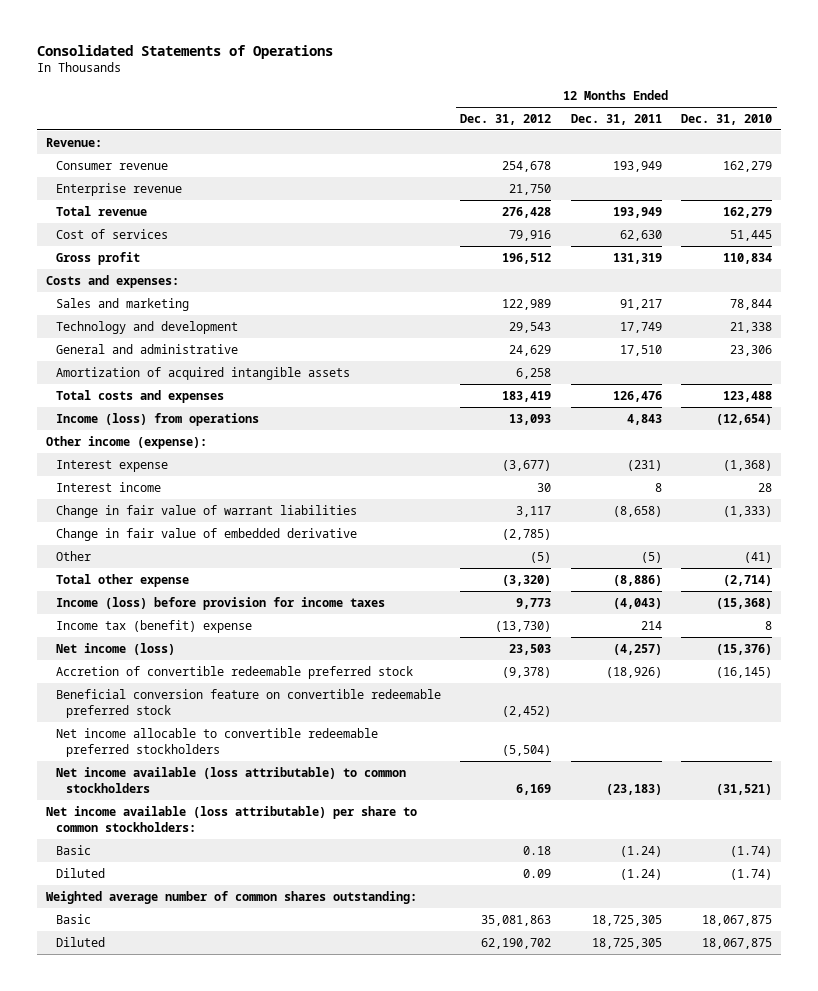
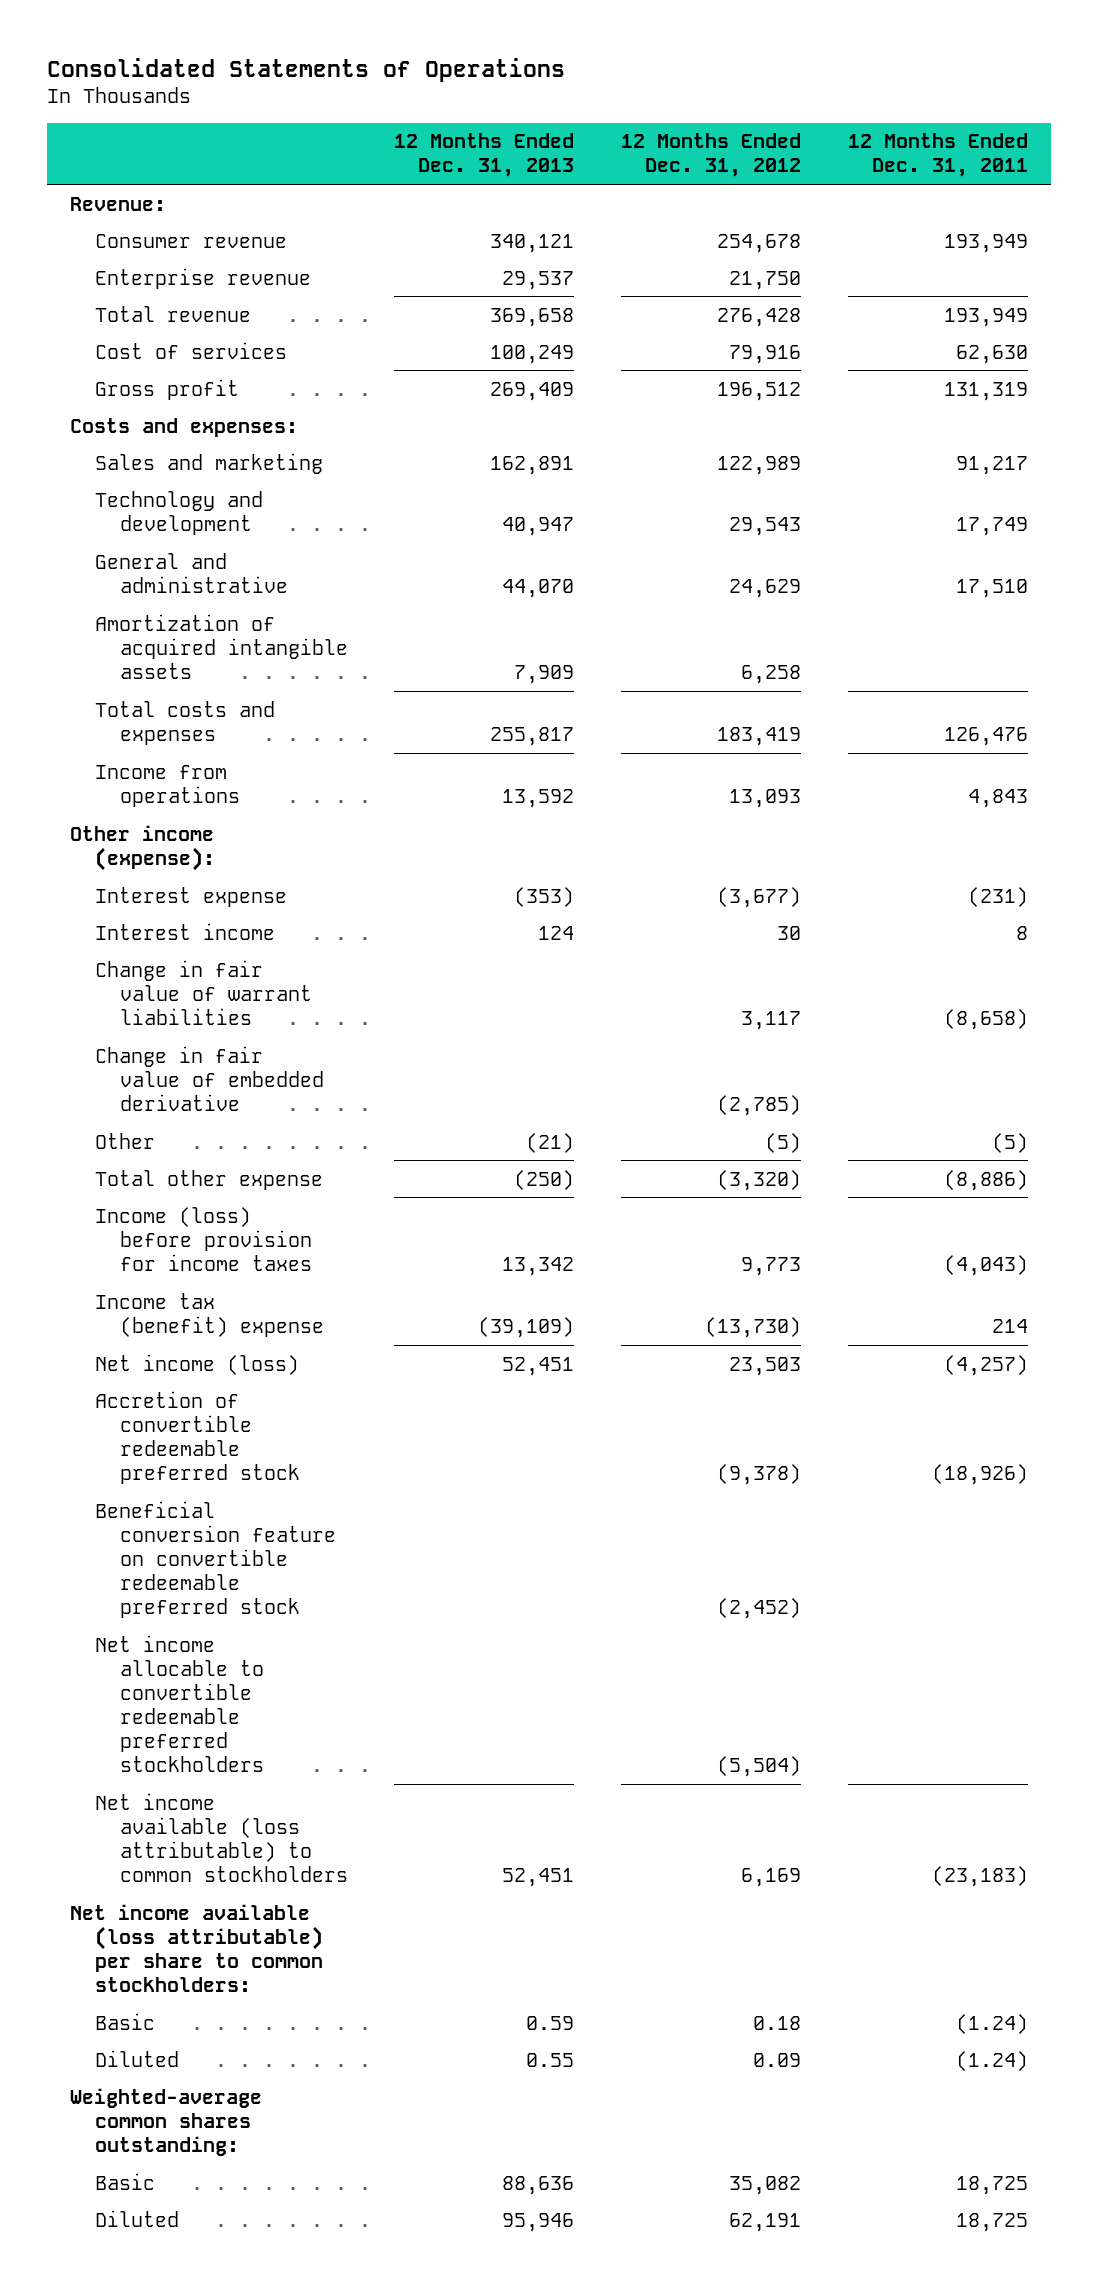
[680,113,772,125] Dec. 31, 2010 -> none
none -> [394,133,575,178] 12 Months Ended Dec. 31, 2013
[56,412,260,426] Income (loss) from operations -> [94,764,240,807] Income from operations
[46,890,418,904] Weighted average number of common shares outstanding: -> [70,2087,263,2156] Weighted-average common shares outstanding:
[481,914,552,926] 35,081,863 -> [728,2175,801,2195] 35,082
[591,914,662,926] 18,725,305 -> [955,2175,1028,2195] 18,725
[481,937,552,949] 62,190,702 -> [728,2212,801,2232] 62,191
[591,937,662,949] 18,725,305 -> [955,2212,1028,2232] 18,725

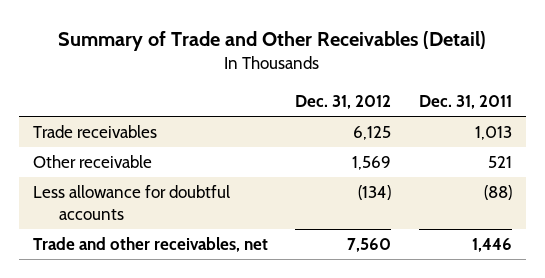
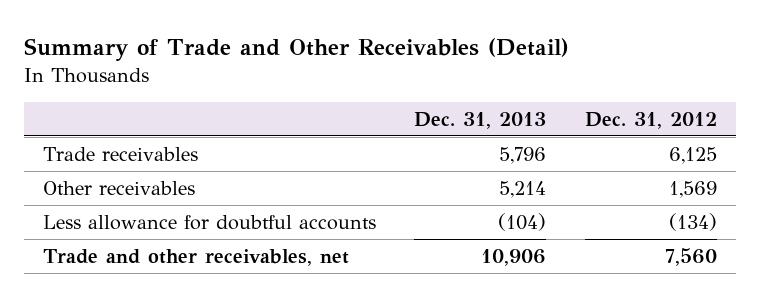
[418,95,512,110] Dec. 31, 2011 -> none
none -> [414,111,547,129] Dec. 31, 2013
[32,154,152,168] Other receivable -> [43,180,196,195] Other receivables

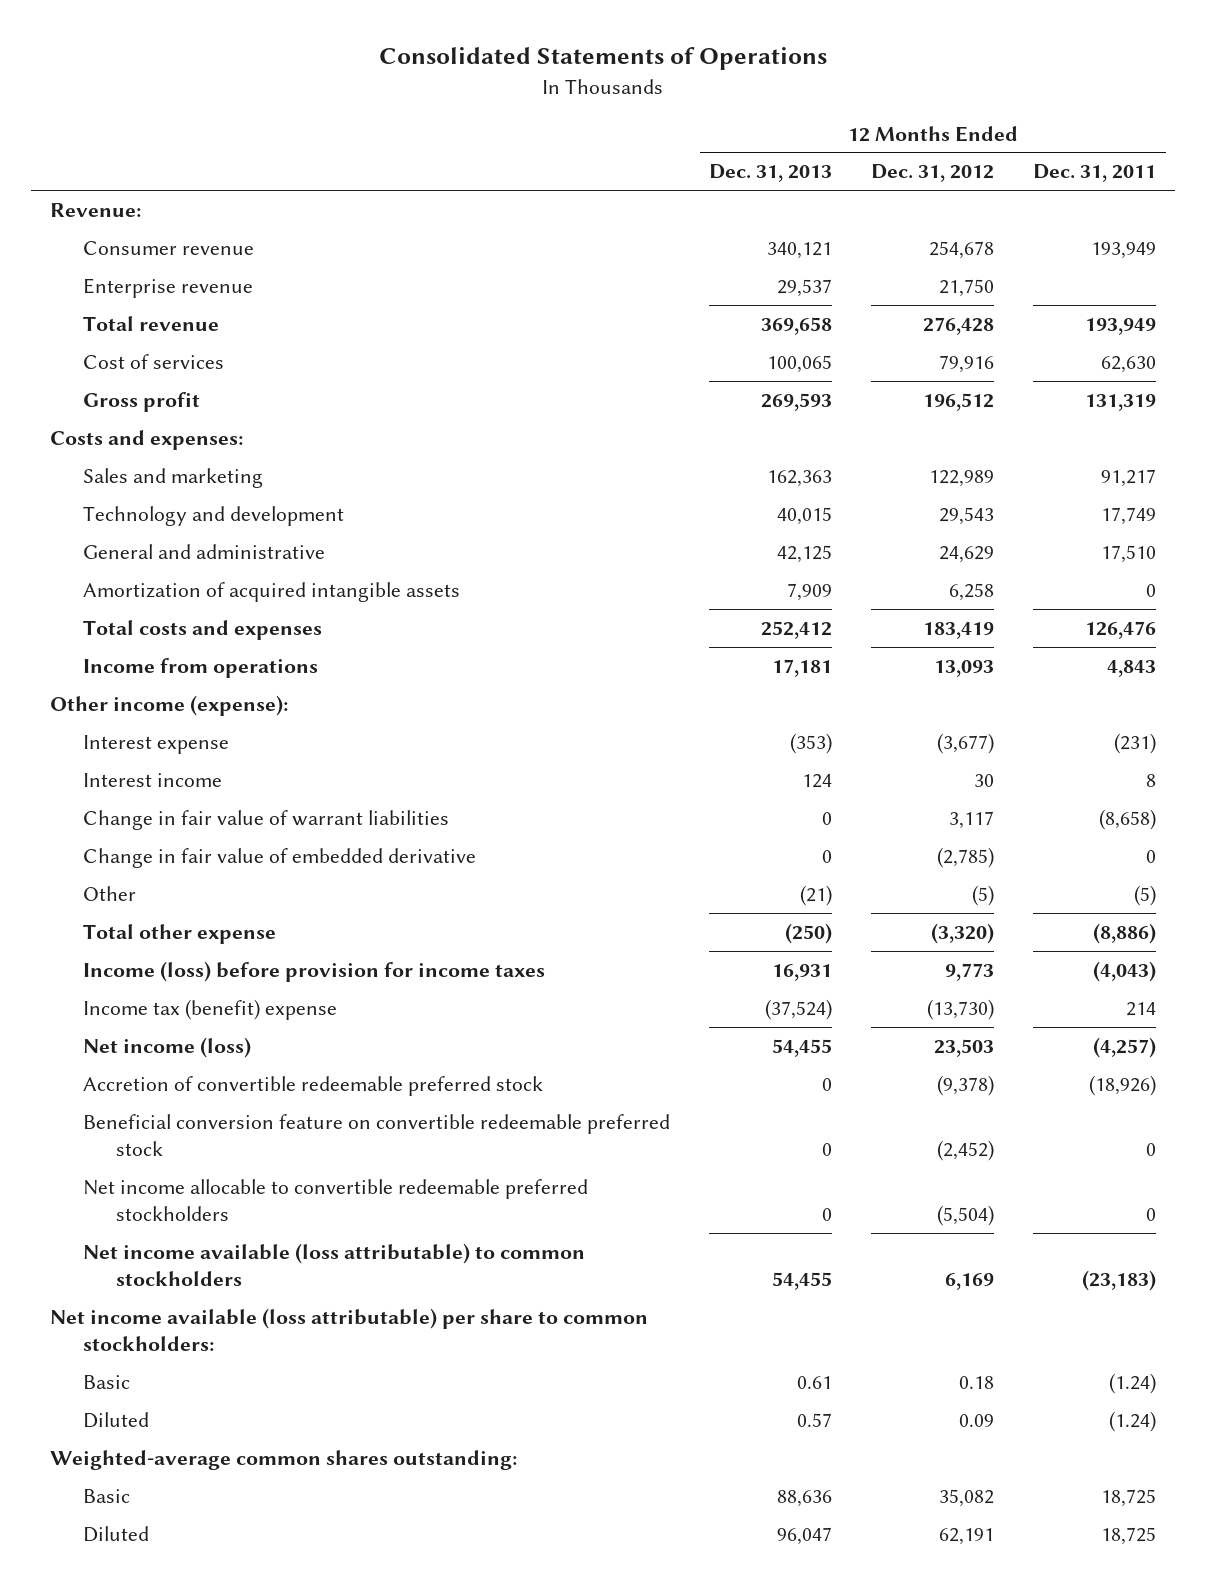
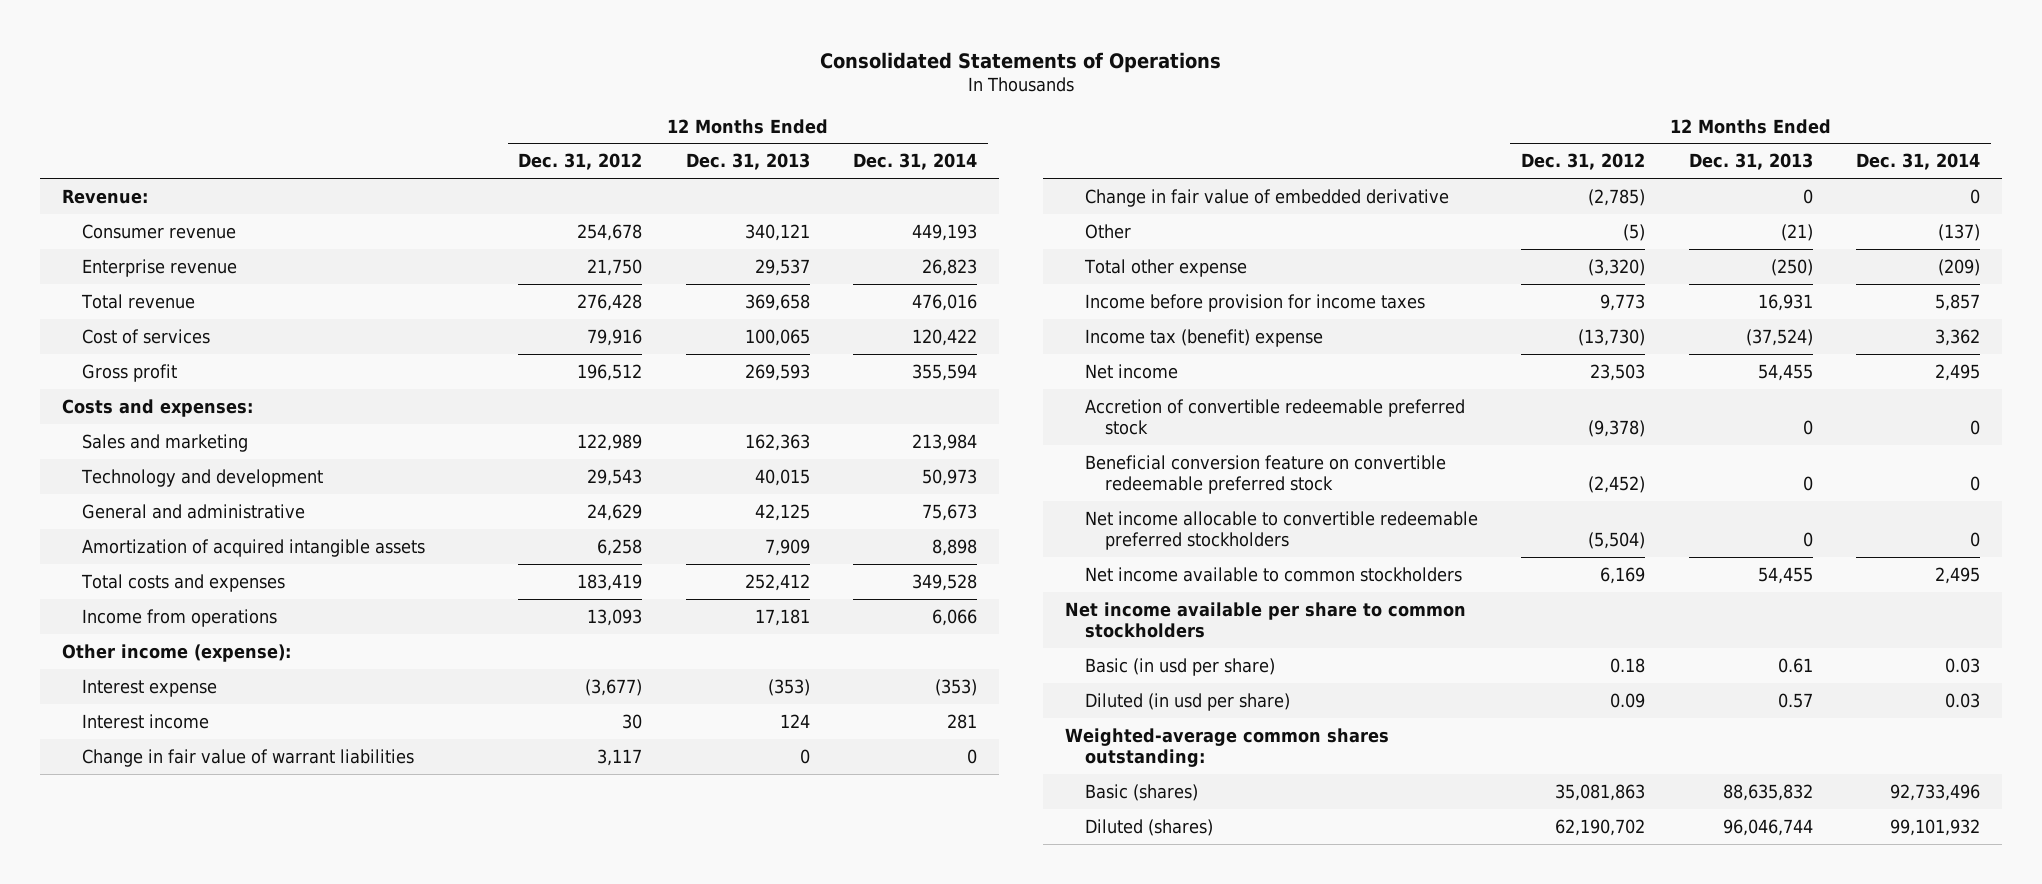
[1032,164,1156,183] Dec. 31, 2011 -> none
none -> [853,153,978,171] Dec. 31, 2014
[83,960,546,982] Income (loss) before provision for income taxes -> [1084,293,1425,312] Income before provision for income taxes
[83,1036,252,1058] Net income (loss) -> [1084,363,1178,379] Net income
[83,1242,586,1287] Net income available (loss attributable) to common stockholders -> [1084,566,1462,582] Net income available to common stockholders
[50,1307,649,1352] Net income available (loss attributable) per share to common stockholders: -> [1064,601,1466,639] Net income available per share to common stockholders
[83,1374,131,1389] Basic -> [1084,657,1275,676] Basic (in usd per share)
[83,1411,150,1428] Diluted -> [1084,692,1290,711] Diluted (in usd per share)
[83,1488,131,1503] Basic -> [1084,783,1198,801] Basic (shares)
[777,1489,833,1507] 88,636 -> [1722,783,1813,801] 88,635,832
[939,1488,995,1507] 35,082 -> [1555,783,1646,801] 35,081,863
[83,1525,150,1542] Diluted -> [1084,818,1213,836] Diluted (shares)
[777,1526,833,1545] 96,047 -> [1722,818,1813,836] 96,046,744
[939,1527,995,1545] 62,191 -> [1555,818,1646,836] 62,190,702

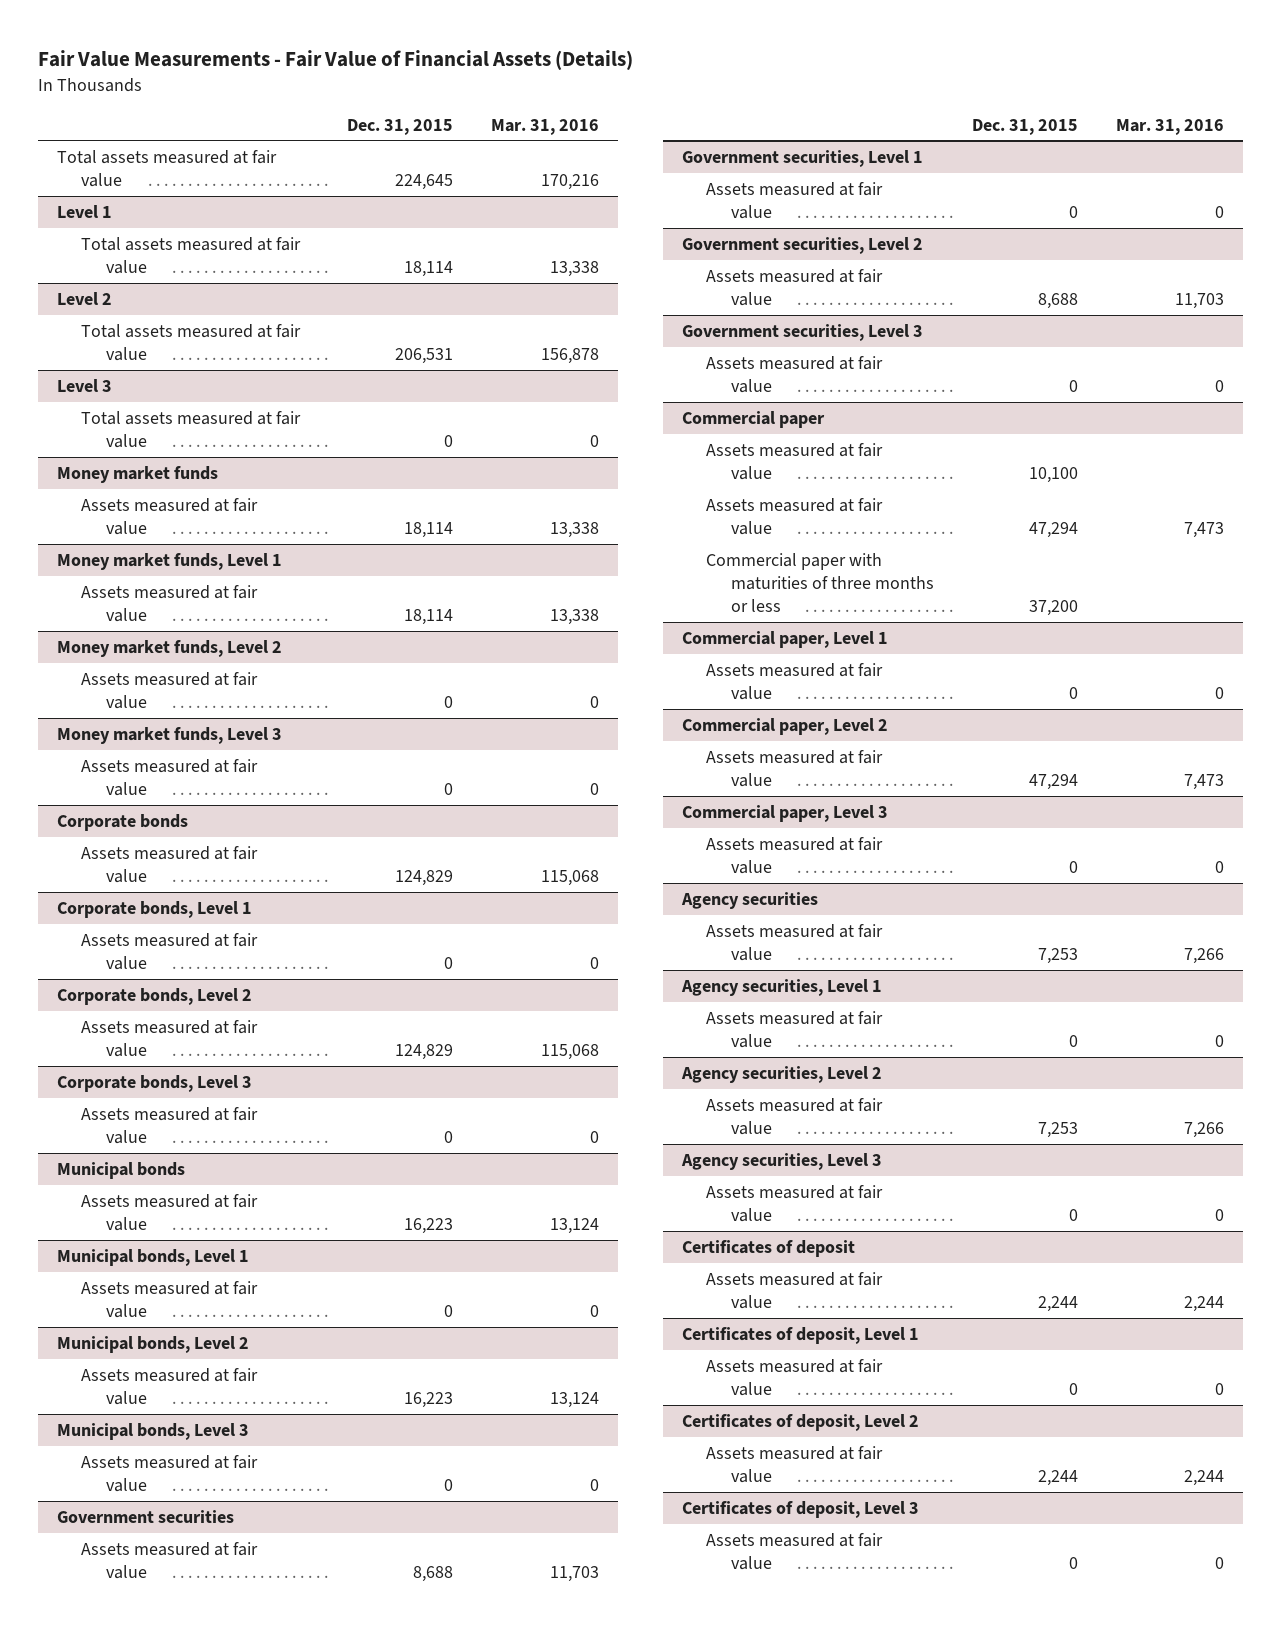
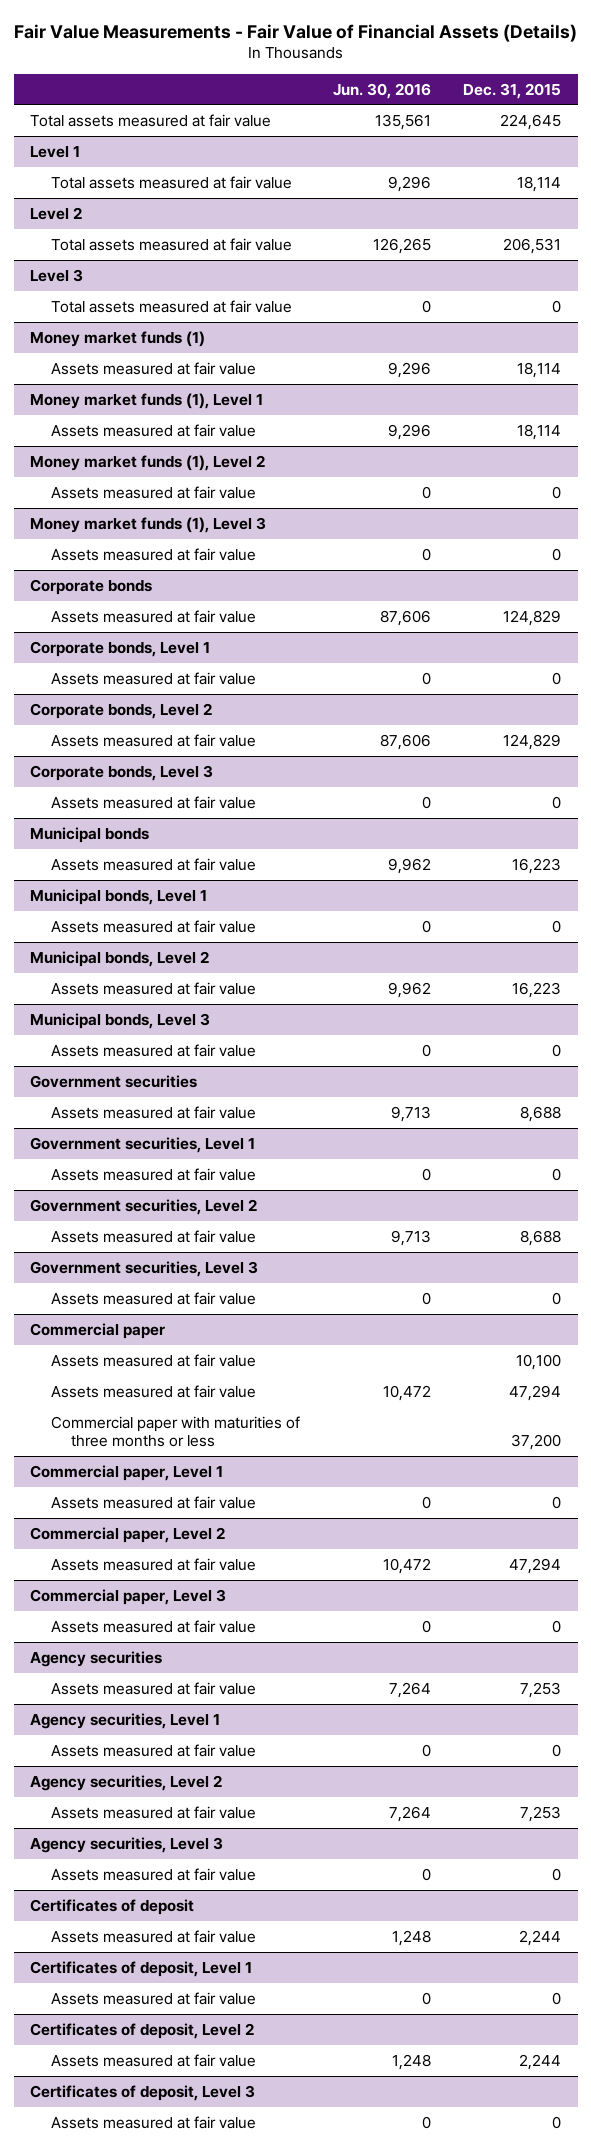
[490,118,599,135] Mar. 31, 2016 -> none
none -> [332,82,431,99] Jun. 30, 2016
[56,465,218,483] Money market funds -> [30,330,206,347] Money market funds (1)
[56,552,282,570] Money market funds, Level 1 -> [30,392,264,409] Money market funds (1), Level 1
[56,639,282,657] Money market funds, Level 2 -> [30,454,266,471] Money market funds (1), Level 2
[56,726,282,744] Money market funds, Level 3 -> [30,516,267,533] Money market funds (1), Level 3

